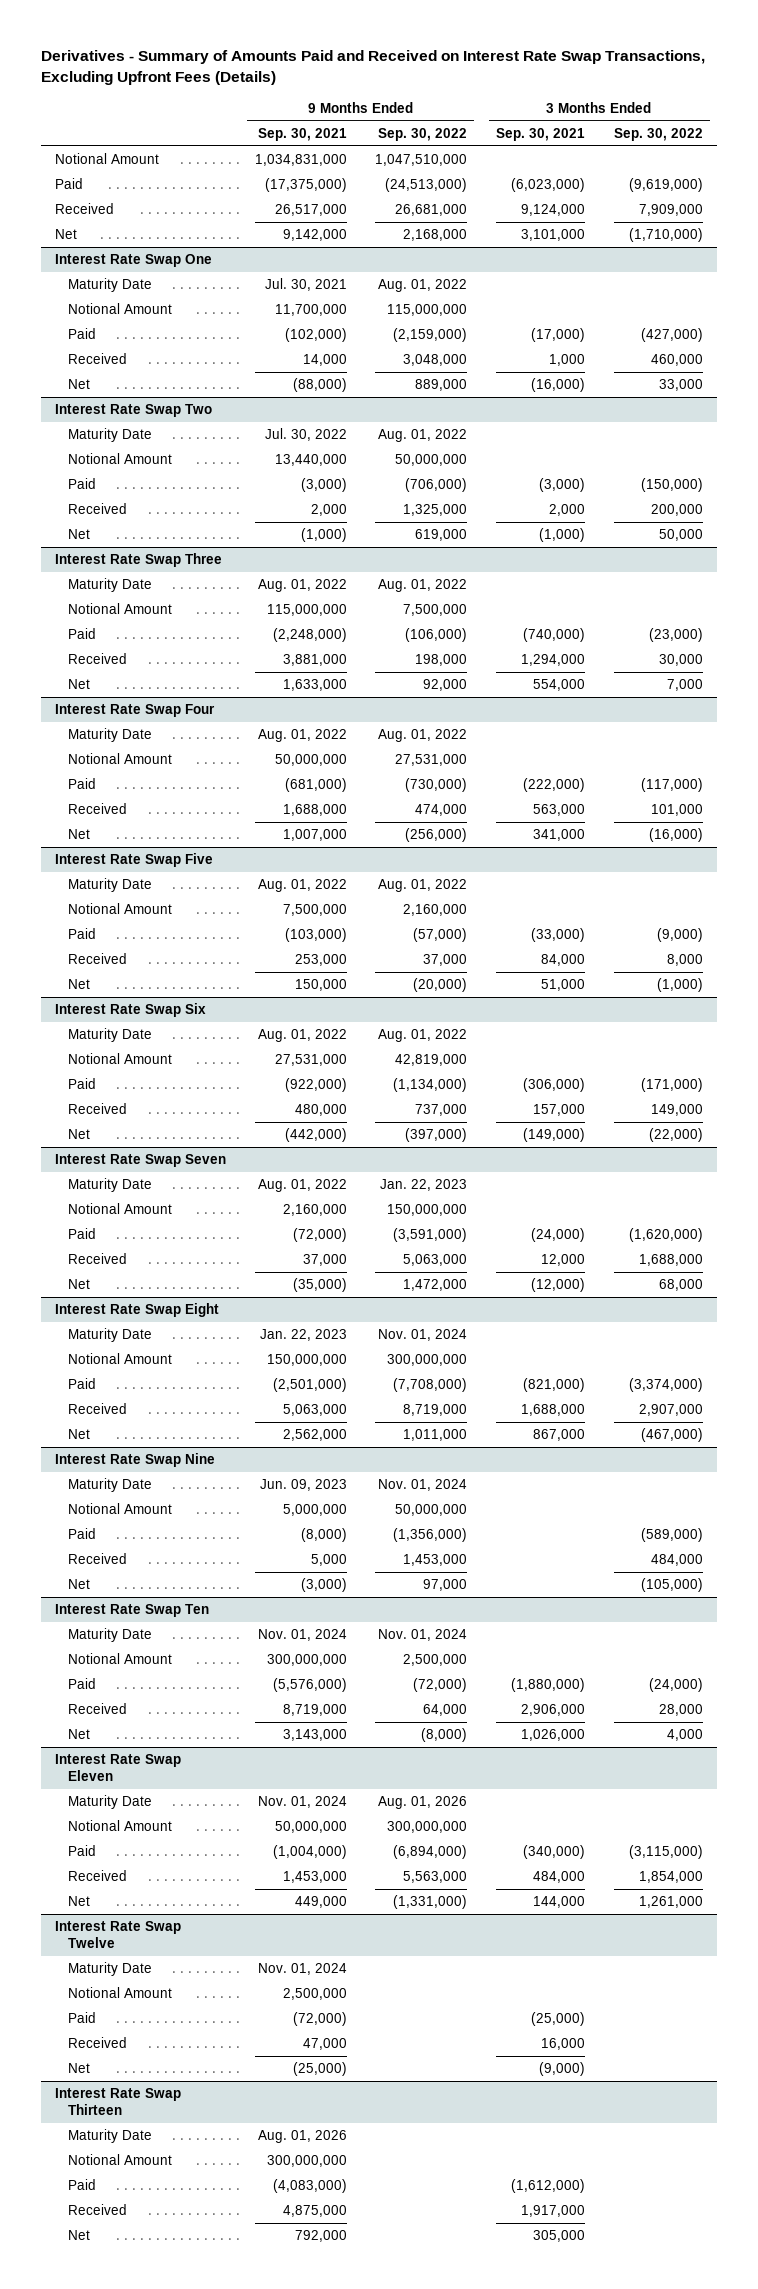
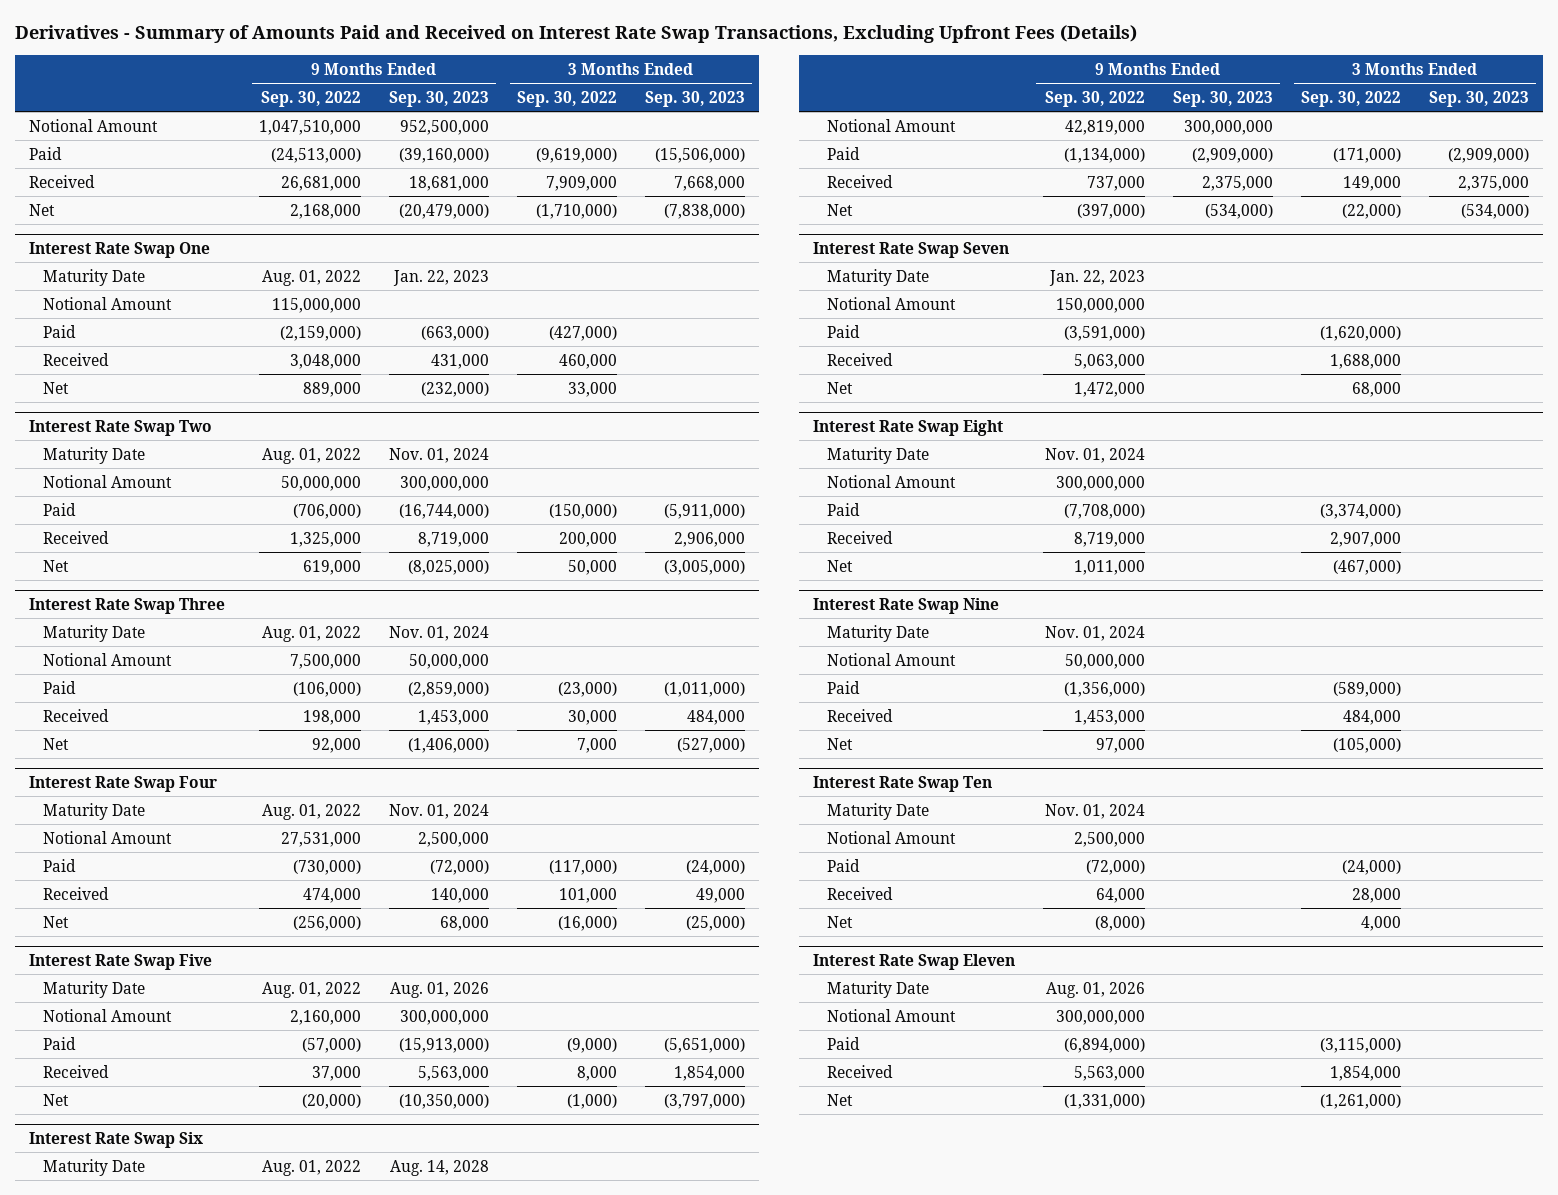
[257,127,347,141] Sep. 30, 2021 -> none
[495,127,585,141] Sep. 30, 2021 -> none
none -> [389,90,490,107] Sep. 30, 2023
none -> [645,90,746,107] Sep. 30, 2023
[54,1921,181,1948] Interest Rate Swap Twelve -> none
[68,1962,153,1977] Maturity Date -> none
[68,1987,173,1999] Notional Amount -> none
[68,2012,97,2024] Paid -> none
[68,2037,128,2049] Received -> none
[68,2063,91,2074] Net -> none
[54,2088,181,2115] Interest Rate Swap Thirteen -> none
[68,2129,153,2144] Maturity Date -> none
[68,2154,173,2166] Notional Amount -> none
[68,2179,97,2191] Paid -> none
[68,2204,128,2216] Received -> none
[68,2230,91,2241] Net -> none
[638,1896,703,1909] 1,261,000 -> [1319,1093,1401,1109] (1,261,000)

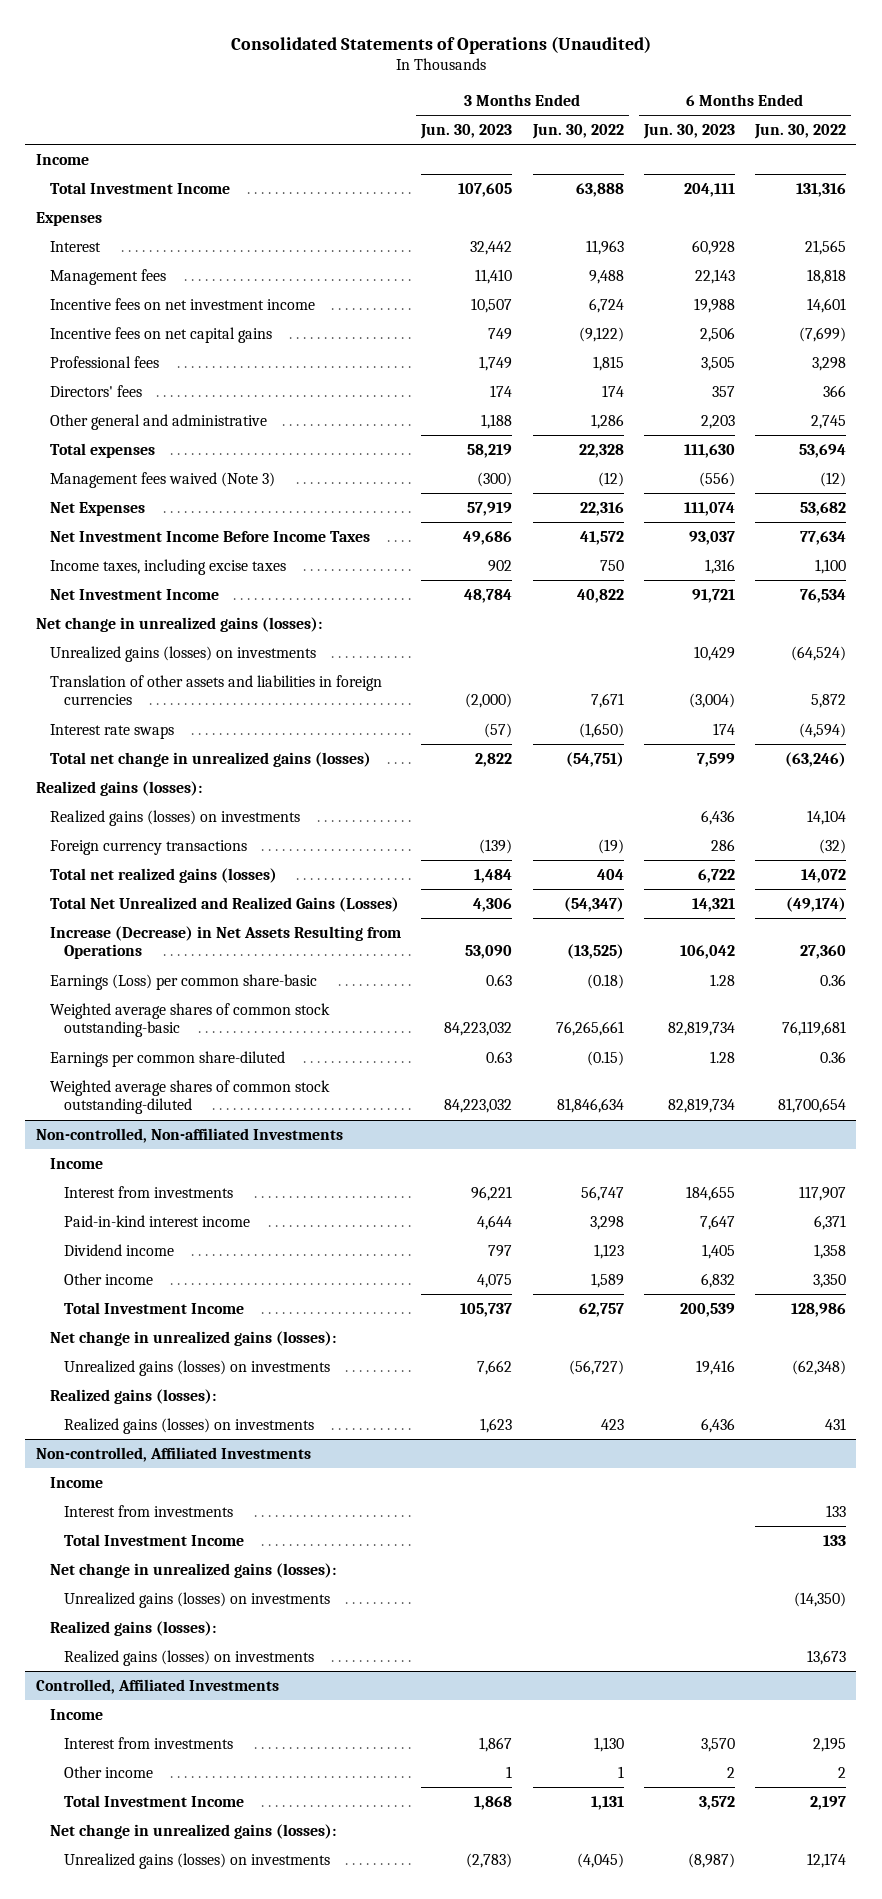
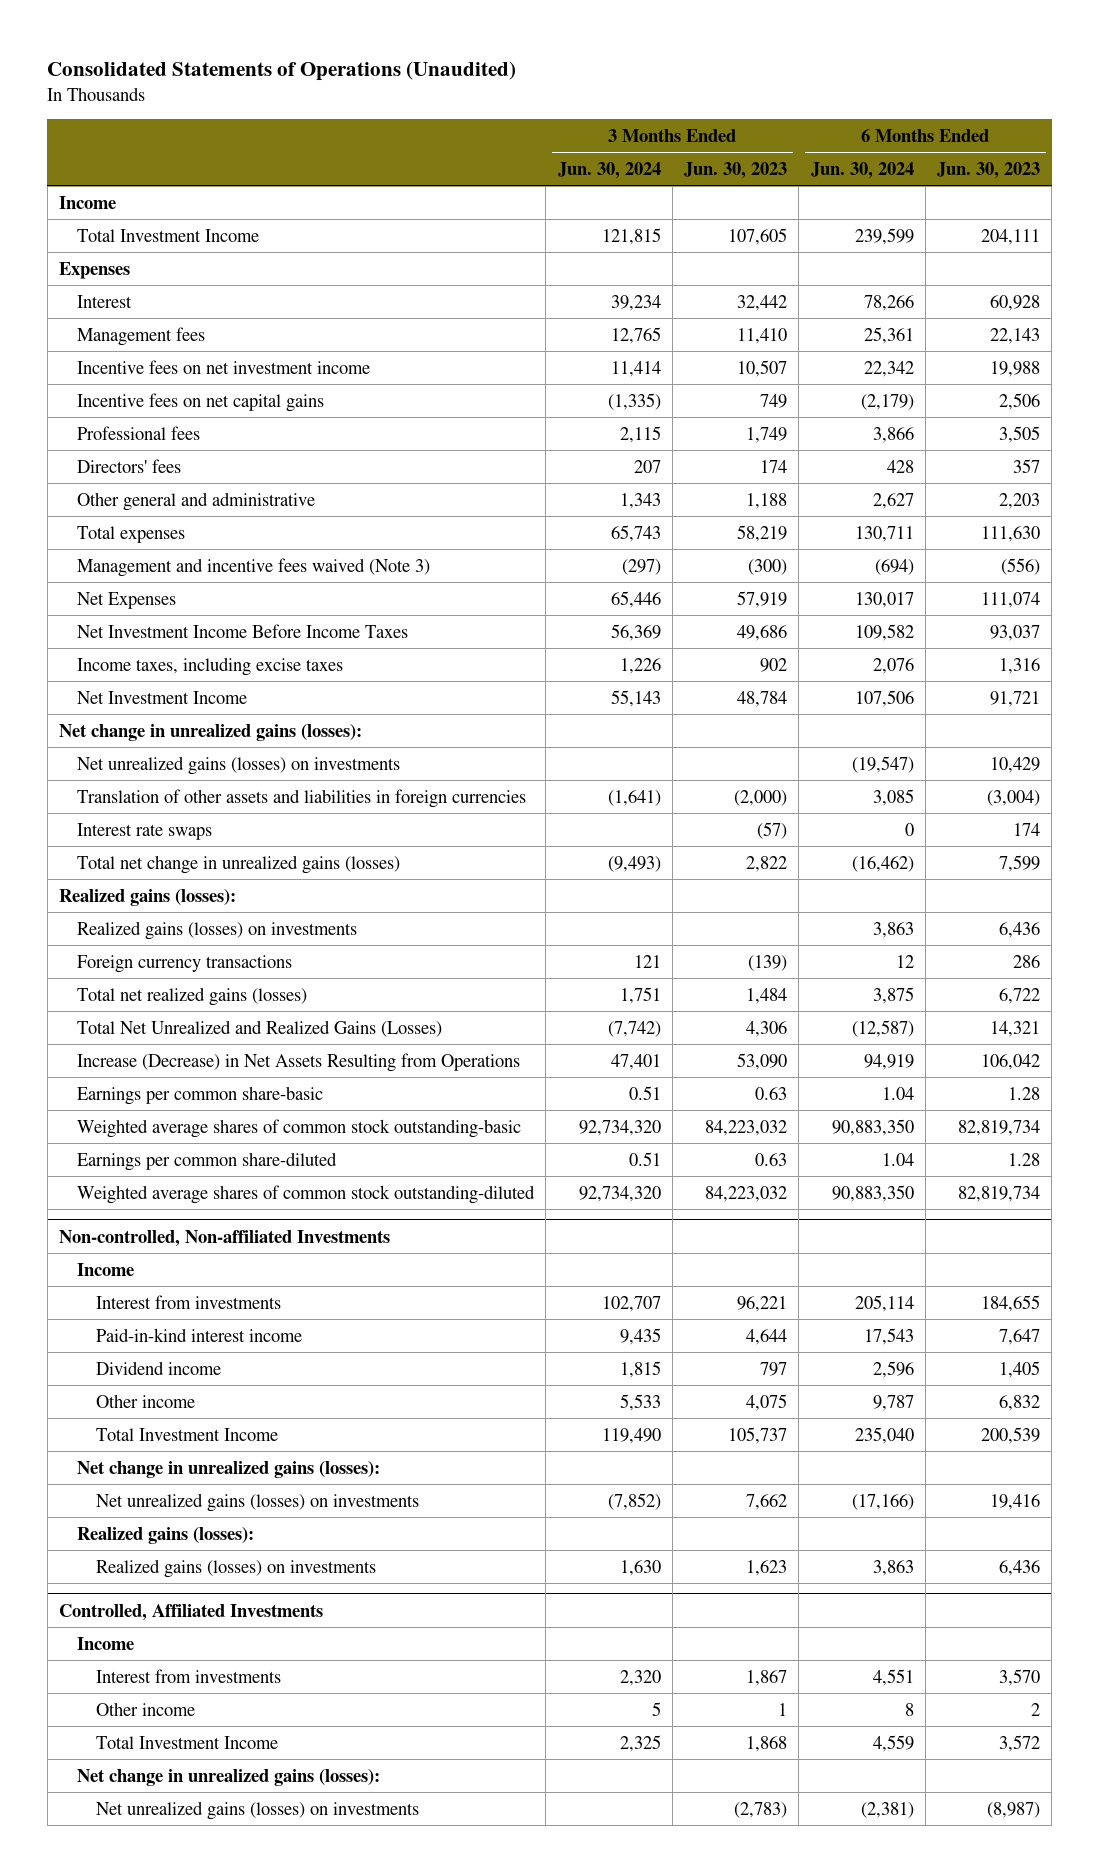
[531,124,624,140] Jun. 30, 2022 -> none
[754,124,847,140] Jun. 30, 2022 -> none
none -> [557,161,661,179] Jun. 30, 2024
none -> [810,161,914,179] Jun. 30, 2024
[50,471,276,488] Management fees waived (Note 3) -> [77,557,431,577] Management and incentive fees waived (Note 3)
[50,645,317,662] Unrealized gains (losses) on investments -> [77,755,401,775] Net unrealized gains (losses) on investments
[50,973,318,990] Earnings (Loss) per common share-basic -> [77,1085,324,1105] Earnings per common share-basic
[64,1359,331,1376] Unrealized gains (losses) on investments -> [95,1492,419,1512] Net unrealized gains (losses) on investments
[35,1446,311,1462] Non-controlled, Affiliated Investments -> none
[50,1476,104,1488] Income -> none
[64,1504,234,1517] Interest from investments -> none
[64,1533,245,1546] Total Investment Income -> none
[50,1562,337,1578] Net change in unrealized gains (losses): -> none
[64,1591,331,1608] Unrealized gains (losses) on investments -> none
[50,1620,217,1636] Realized gains (losses): -> none
[64,1649,315,1666] Realized gains (losses) on investments -> none
[64,1852,331,1869] Unrealized gains (losses) on investments -> [95,1800,419,1820] Net unrealized gains (losses) on investments

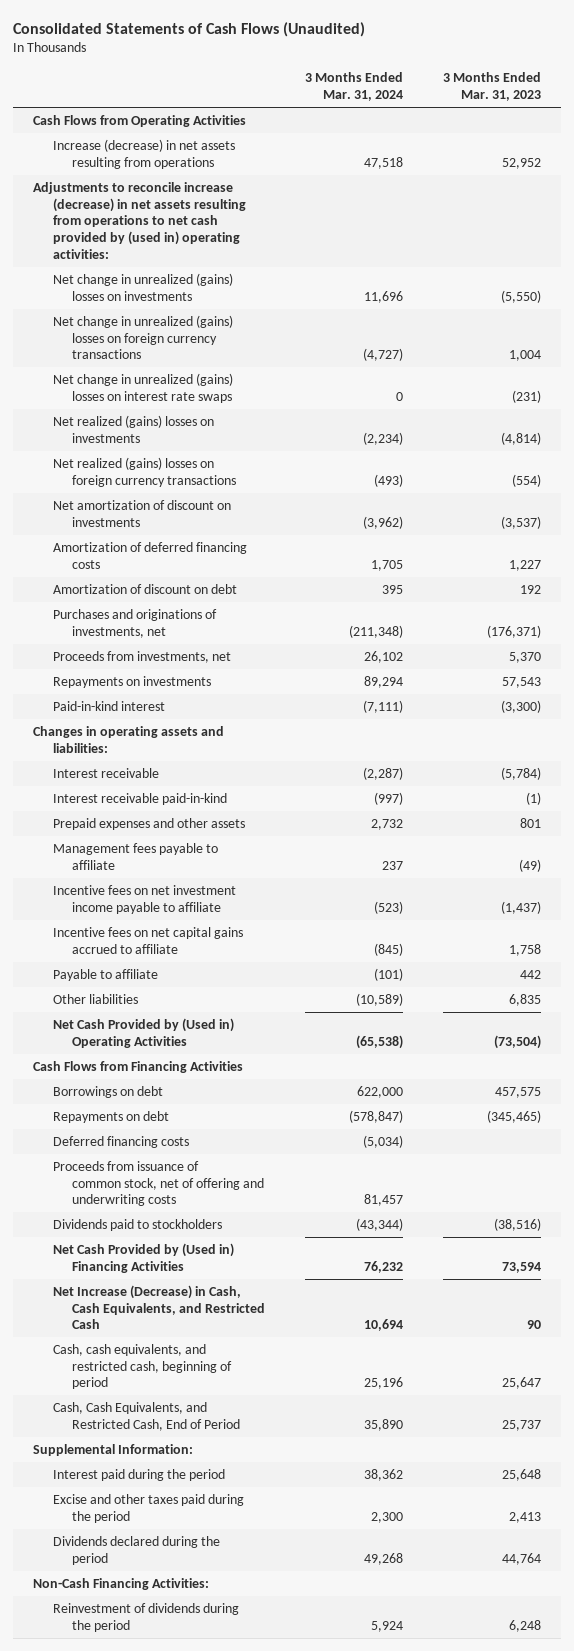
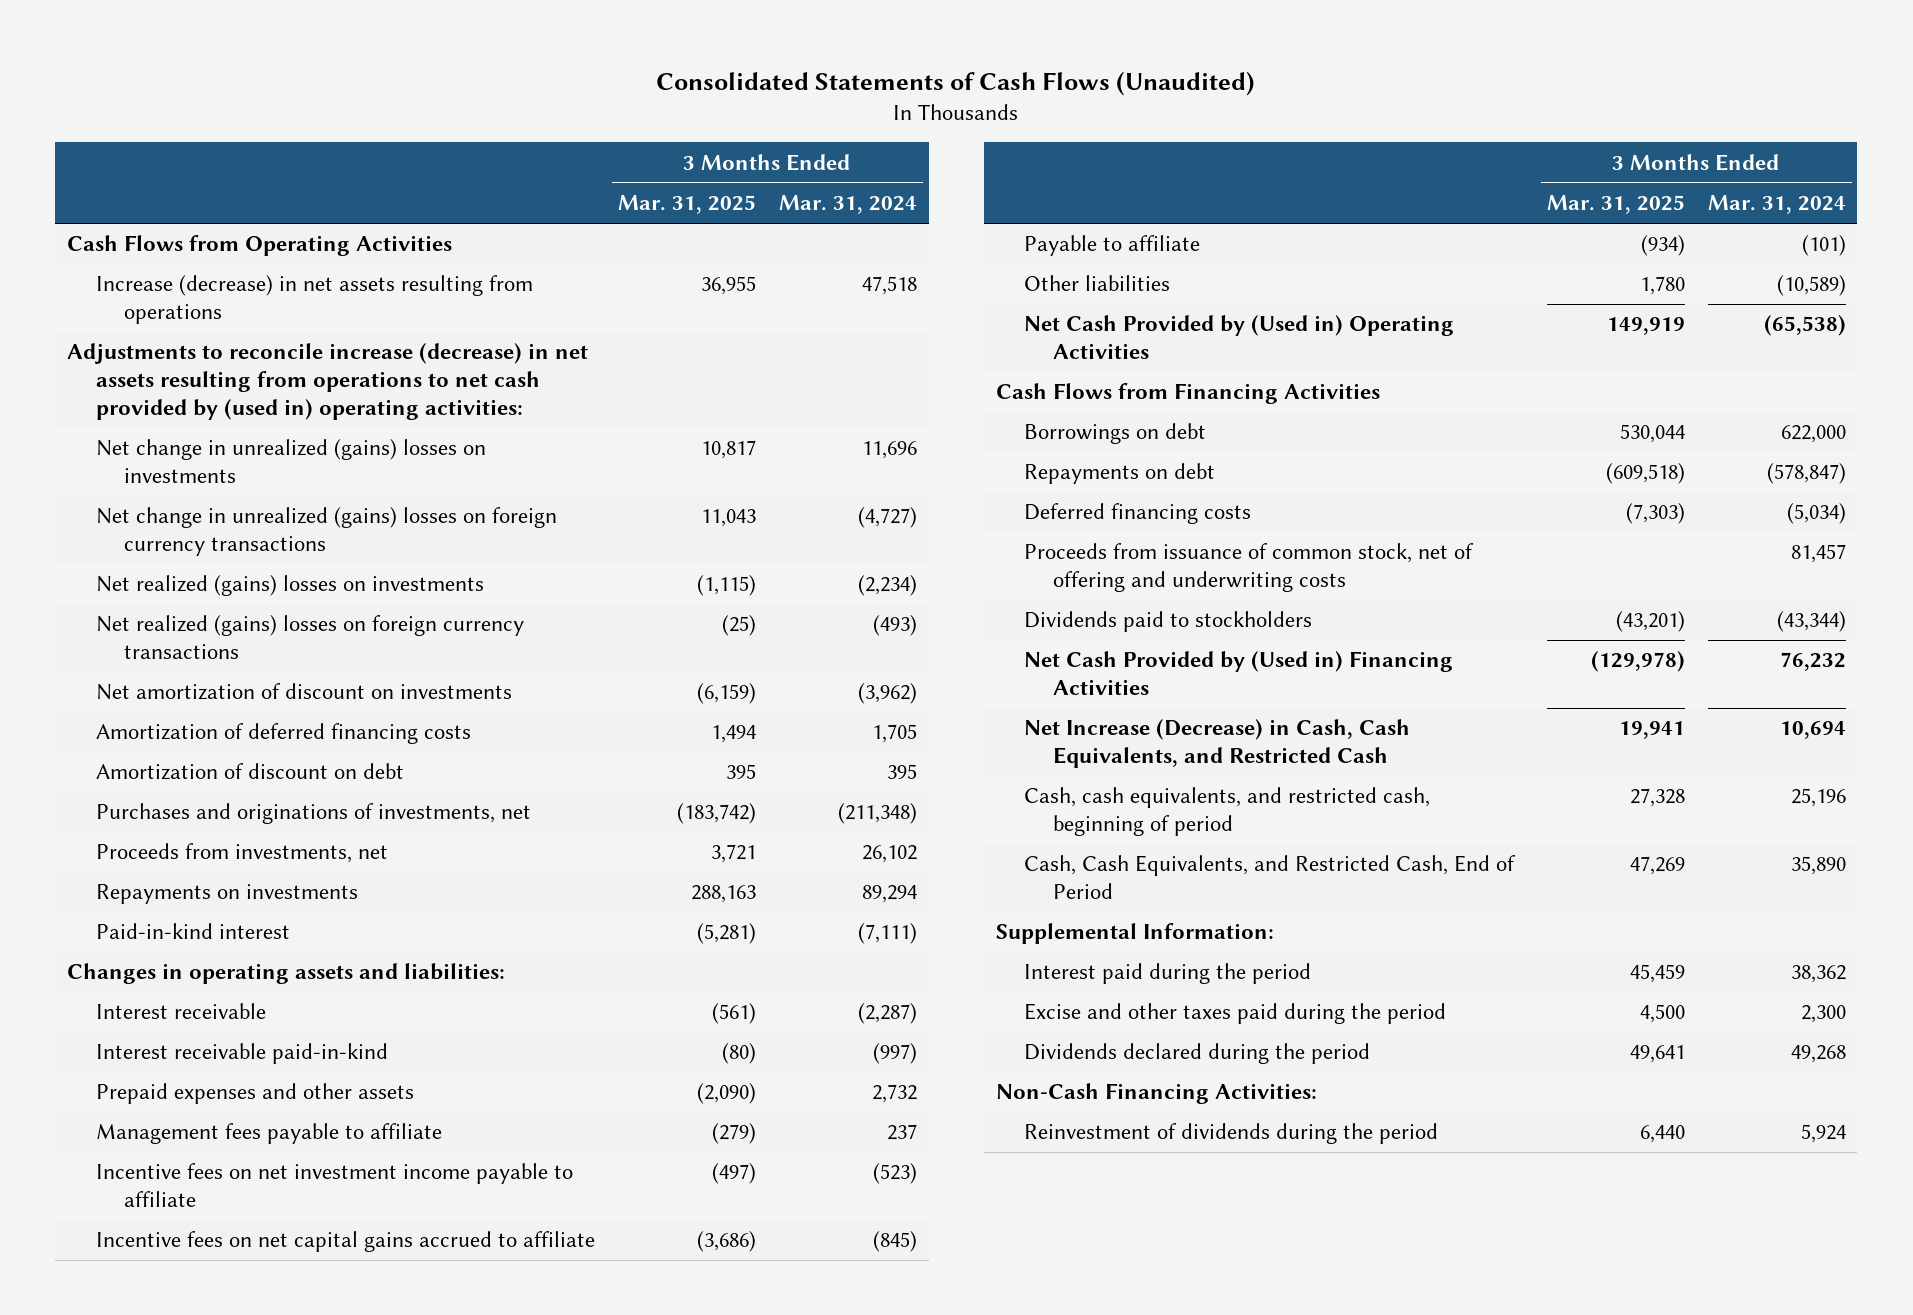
[442,72,541,102] 3 Months Ended Mar. 31, 2023 -> none
none -> [617,195,756,215] Mar. 31, 2025
[52,372,233,403] Net change in unrealized (gains) losses on interest rate swaps -> none

